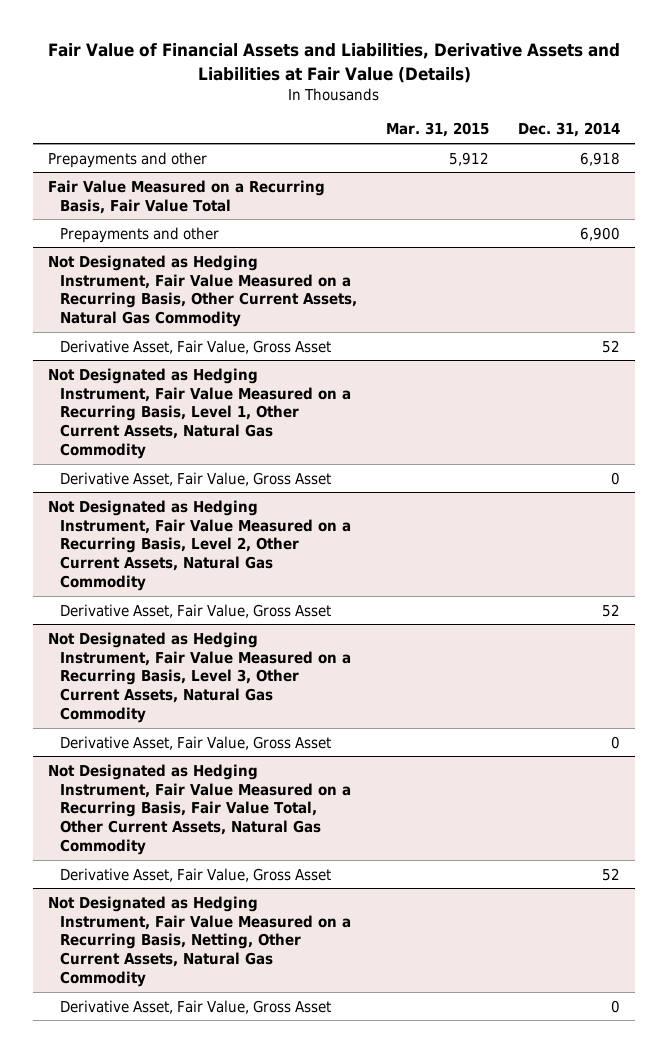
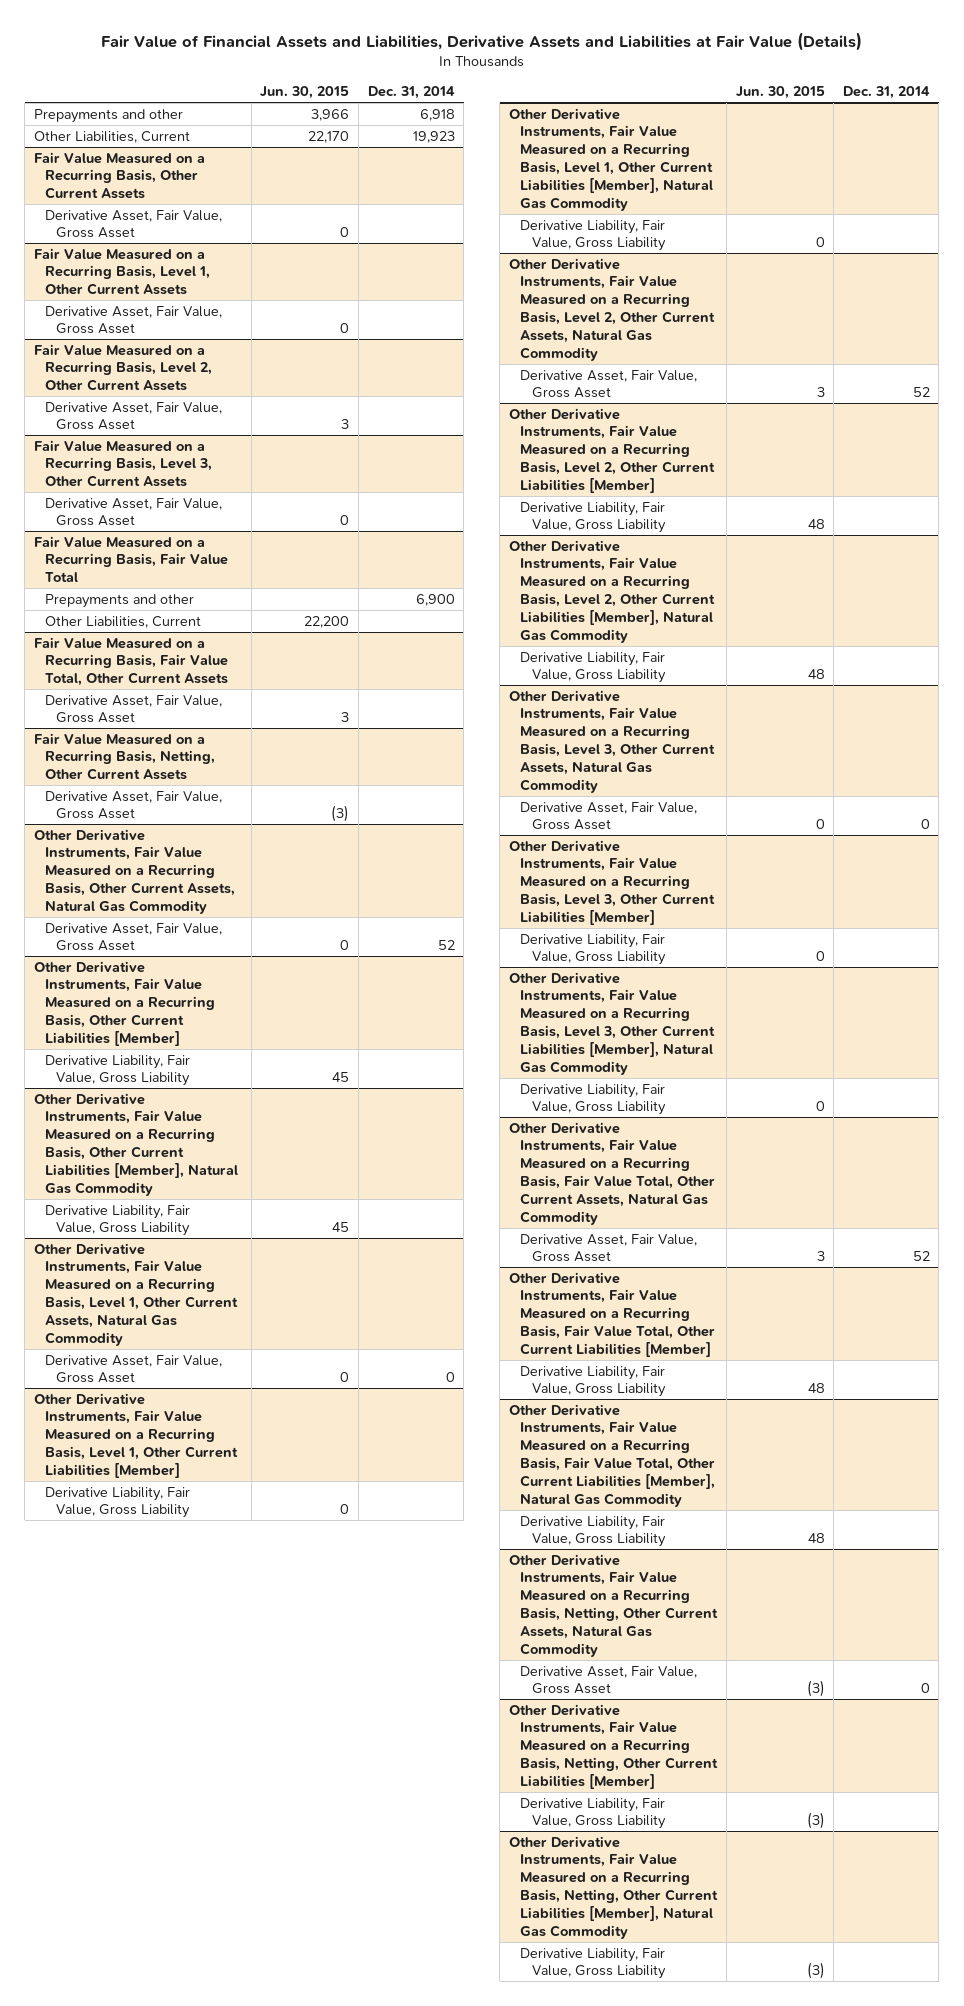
[385,122,489,138] Mar. 31, 2015 -> none
none -> [260,86,350,100] Jun. 30, 2015
none -> [33,130,190,143] Other Liabilities, Current
none -> [33,151,205,200] Fair Value Measured on a Recurring Basis, Other Current Assets
none -> [45,209,223,239] Derivative Asset, Fair Value, Gross Asset
none -> [33,247,211,296] Fair Value Measured on a Recurring Basis, Level 1, Other Current Assets
none -> [45,305,223,335] Derivative Asset, Fair Value, Gross Asset
none -> [33,343,213,392] Fair Value Measured on a Recurring Basis, Level 2, Other Current Assets
none -> [45,401,223,431] Derivative Asset, Fair Value, Gross Asset
none -> [33,439,213,488] Fair Value Measured on a Recurring Basis, Level 3, Other Current Assets
none -> [45,497,223,527] Derivative Asset, Fair Value, Gross Asset
none -> [45,615,202,628] Other Liabilities, Current
none -> [33,636,229,687] Fair Value Measured on a Recurring Basis, Fair Value Total, Other Current Assets
none -> [45,694,223,724] Derivative Asset, Fair Value, Gross Asset
none -> [33,732,216,781] Fair Value Measured on a Recurring Basis, Netting, Other Current Assets
none -> [45,790,223,820] Derivative Asset, Fair Value, Gross Asset
[47,254,357,328] Not Designated as Hedging Instrument, Fair Value Measured on a Recurring Basis, Other Current Assets, Natural Gas Commodity -> [33,828,236,915] Other Derivative Instruments, Fair Value Measured on a Recurring Basis, Other Current Assets, Natural Gas Commodity
none -> [33,960,216,1047] Other Derivative Instruments, Fair Value Measured on a Recurring Basis, Other Current Liabilities [Member]
none -> [45,1054,191,1087] Derivative Liability, Fair Value, Gross Liability
none -> [33,1092,239,1196] Other Derivative Instruments, Fair Value Measured on a Recurring Basis, Other Current Liabilities [Member], Natural Gas Commodity
none -> [45,1204,191,1237] Derivative Liability, Fair Value, Gross Liability
[47,367,351,460] Not Designated as Hedging Instrument, Fair Value Measured on a Recurring Basis, Level 1, Other Current Assets, Natural Gas Commodity -> [33,1242,239,1346] Other Derivative Instruments, Fair Value Measured on a Recurring Basis, Level 1, Other Current Assets, Natural Gas Commodity
none -> [33,1392,239,1479] Other Derivative Instruments, Fair Value Measured on a Recurring Basis, Level 1, Other Current Liabilities [Member]
none -> [45,1486,191,1519] Derivative Liability, Fair Value, Gross Liability
none -> [508,107,714,211] Other Derivative Instruments, Fair Value Measured on a Recurring Basis, Level 1, Other Current Liabilities [Member], Natural Gas Commodity
none -> [520,219,666,252] Derivative Liability, Fair Value, Gross Liability
[47,499,351,592] Not Designated as Hedging Instrument, Fair Value Measured on a Recurring Basis, Level 2, Other Current Assets, Natural Gas Commodity -> [508,257,716,361] Other Derivative Instruments, Fair Value Measured on a Recurring Basis, Level 2, Other Current Assets, Natural Gas Commodity
none -> [508,407,716,494] Other Derivative Instruments, Fair Value Measured on a Recurring Basis, Level 2, Other Current Liabilities [Member]
none -> [520,501,666,534] Derivative Liability, Fair Value, Gross Liability
none -> [508,539,716,643] Other Derivative Instruments, Fair Value Measured on a Recurring Basis, Level 2, Other Current Liabilities [Member], Natural Gas Commodity
none -> [520,651,666,684] Derivative Liability, Fair Value, Gross Liability
[47,631,351,724] Not Designated as Hedging Instrument, Fair Value Measured on a Recurring Basis, Level 3, Other Current Assets, Natural Gas Commodity -> [508,689,716,793] Other Derivative Instruments, Fair Value Measured on a Recurring Basis, Level 3, Other Current Assets, Natural Gas Commodity
none -> [508,839,716,926] Other Derivative Instruments, Fair Value Measured on a Recurring Basis, Level 3, Other Current Liabilities [Member]
none -> [520,933,666,966] Derivative Liability, Fair Value, Gross Liability
none -> [508,971,716,1075] Other Derivative Instruments, Fair Value Measured on a Recurring Basis, Level 3, Other Current Liabilities [Member], Natural Gas Commodity
none -> [520,1083,666,1116] Derivative Liability, Fair Value, Gross Liability
[47,763,351,856] Not Designated as Hedging Instrument, Fair Value Measured on a Recurring Basis, Fair Value Total, Other Current Assets, Natural Gas Commodity -> [508,1121,716,1225] Other Derivative Instruments, Fair Value Measured on a Recurring Basis, Fair Value Total, Other Current Assets, Natural Gas Commodity
none -> [508,1271,716,1358] Other Derivative Instruments, Fair Value Measured on a Recurring Basis, Fair Value Total, Other Current Liabilities [Member]
none -> [520,1365,666,1398] Derivative Liability, Fair Value, Gross Liability
none -> [508,1403,716,1507] Other Derivative Instruments, Fair Value Measured on a Recurring Basis, Fair Value Total, Other Current Liabilities [Member], Natural Gas Commodity
none -> [520,1515,666,1548] Derivative Liability, Fair Value, Gross Liability
[47,895,351,988] Not Designated as Hedging Instrument, Fair Value Measured on a Recurring Basis, Netting, Other Current Assets, Natural Gas Commodity -> [508,1553,719,1657] Other Derivative Instruments, Fair Value Measured on a Recurring Basis, Netting, Other Current Assets, Natural Gas Commodity
none -> [508,1703,719,1790] Other Derivative Instruments, Fair Value Measured on a Recurring Basis, Netting, Other Current Liabilities [Member]
none -> [520,1797,666,1830] Derivative Liability, Fair Value, Gross Liability
none -> [508,1835,719,1939] Other Derivative Instruments, Fair Value Measured on a Recurring Basis, Netting, Other Current Liabilities [Member], Natural Gas Commodity
none -> [520,1947,666,1980] Derivative Liability, Fair Value, Gross Liability

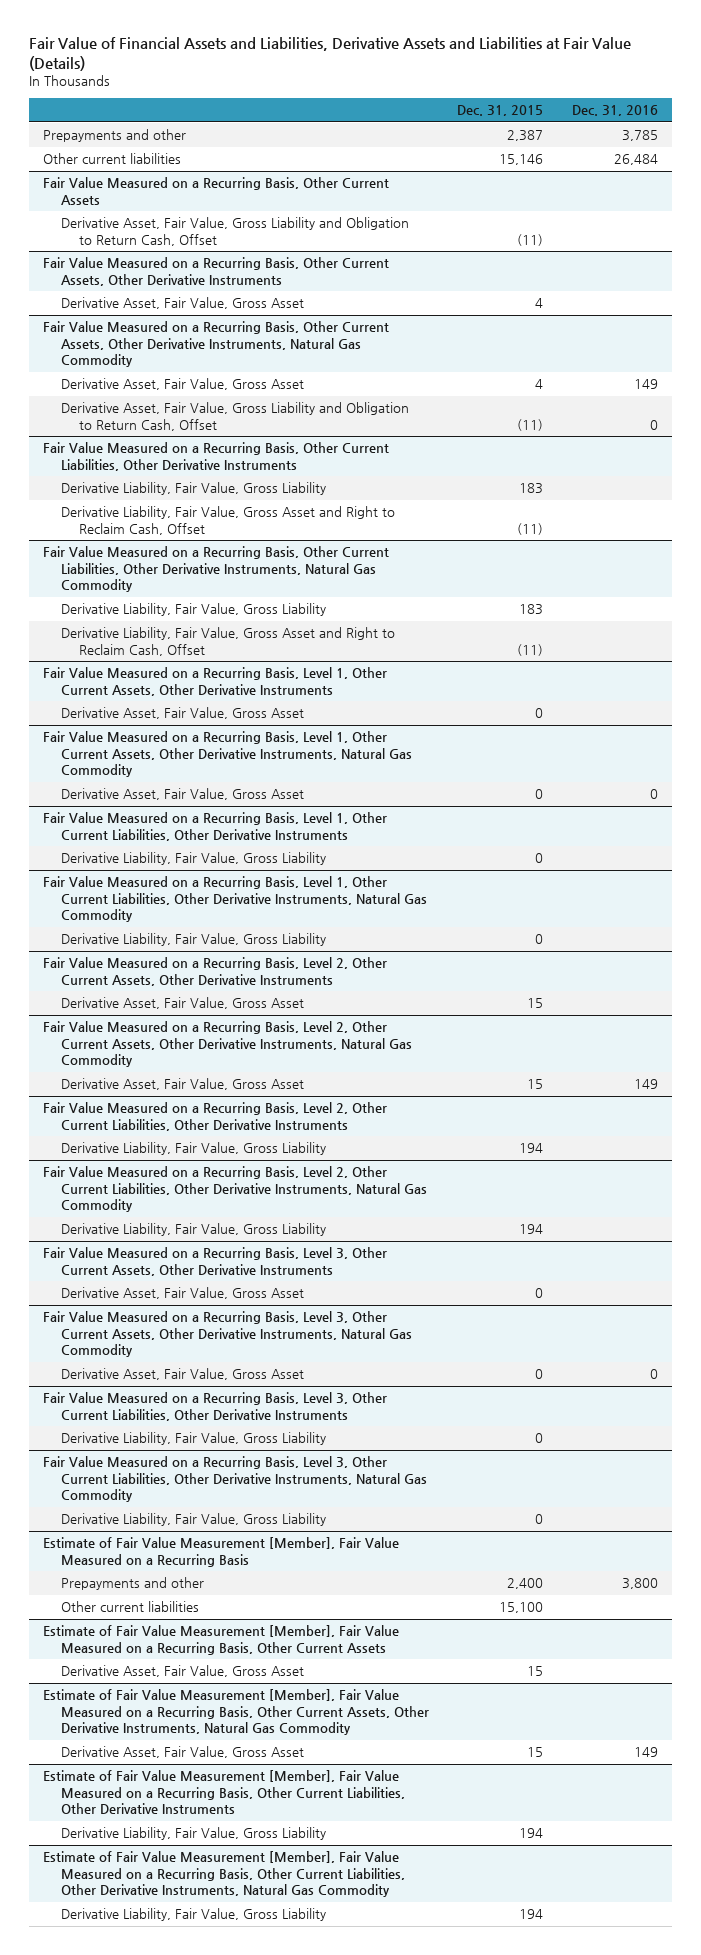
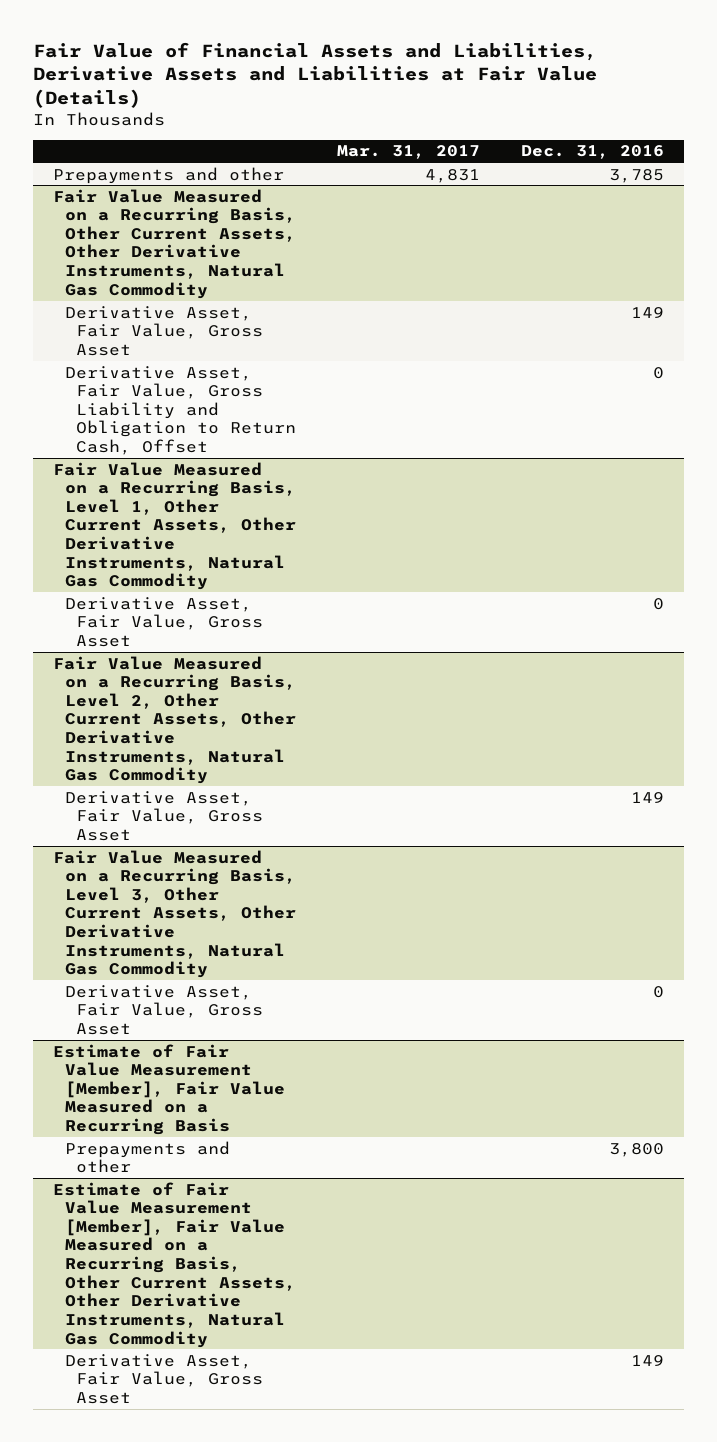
[457,105,544,117] Dec. 31, 2015 -> none
none -> [337,145,481,160] Mar. 31, 2017
[42,153,181,165] Other current liabilities -> none
[42,177,389,205] Fair Value Measured on a Recurring Basis, Other Current Assets -> none
[61,217,410,246] Derivative Asset, Fair Value, Gross Liability and Obligation to Return Cash, Offset -> none
[42,257,389,286] Fair Value Measured on a Recurring Basis, Other Current Assets, Other Derivative Instruments -> none
[61,297,305,310] Derivative Asset, Fair Value, Gross Asset -> none
[42,442,389,471] Fair Value Measured on a Recurring Basis, Other Current Liabilities, Other Derivative Instruments -> none
[61,482,327,496] Derivative Liability, Fair Value, Gross Liability -> none
[61,506,396,535] Derivative Liability, Fair Value, Gross Asset and Right to Reclaim Cash, Offset -> none
[42,546,389,593] Fair Value Measured on a Recurring Basis, Other Current Liabilities, Other Derivative Instruments, Natural Gas Commodity -> none
[61,603,327,617] Derivative Liability, Fair Value, Gross Liability -> none
[61,627,396,656] Derivative Liability, Fair Value, Gross Asset and Right to Reclaim Cash, Offset -> none
[42,667,387,696] Fair Value Measured on a Recurring Basis, Level 1, Other Current Assets, Other Derivative Instruments -> none
[61,707,305,720] Derivative Asset, Fair Value, Gross Asset -> none
[42,812,387,841] Fair Value Measured on a Recurring Basis, Level 1, Other Current Liabilities, Other Derivative Instruments -> none
[61,852,327,866] Derivative Liability, Fair Value, Gross Liability -> none
[42,876,428,923] Fair Value Measured on a Recurring Basis, Level 1, Other Current Liabilities, Other Derivative Instruments, Natural Gas Commodity -> none
[61,933,327,947] Derivative Liability, Fair Value, Gross Liability -> none
[42,957,387,986] Fair Value Measured on a Recurring Basis, Level 2, Other Current Assets, Other Derivative Instruments -> none
[61,997,305,1010] Derivative Asset, Fair Value, Gross Asset -> none
[42,1102,387,1131] Fair Value Measured on a Recurring Basis, Level 2, Other Current Liabilities, Other Derivative Instruments -> none
[61,1142,327,1156] Derivative Liability, Fair Value, Gross Liability -> none
[42,1166,428,1213] Fair Value Measured on a Recurring Basis, Level 2, Other Current Liabilities, Other Derivative Instruments, Natural Gas Commodity -> none
[61,1223,327,1237] Derivative Liability, Fair Value, Gross Liability -> none
[42,1247,387,1276] Fair Value Measured on a Recurring Basis, Level 3, Other Current Assets, Other Derivative Instruments -> none
[61,1287,305,1300] Derivative Asset, Fair Value, Gross Asset -> none
[42,1392,387,1421] Fair Value Measured on a Recurring Basis, Level 3, Other Current Liabilities, Other Derivative Instruments -> none
[61,1432,327,1446] Derivative Liability, Fair Value, Gross Liability -> none
[42,1456,428,1503] Fair Value Measured on a Recurring Basis, Level 3, Other Current Liabilities, Other Derivative Instruments, Natural Gas Commodity -> none
[61,1513,327,1527] Derivative Liability, Fair Value, Gross Liability -> none
[61,1601,200,1613] Other current liabilities -> none
[42,1625,399,1655] Estimate of Fair Value Measurement [Member], Fair Value Measured on a Recurring Basis, Other Current Assets -> none
[61,1665,305,1678] Derivative Asset, Fair Value, Gross Asset -> none
[42,1770,406,1815] Estimate of Fair Value Measurement [Member], Fair Value Measured on a Recurring Basis, Other Current Liabilities, Other Derivative Instruments -> none
[61,1827,327,1841] Derivative Liability, Fair Value, Gross Liability -> none
[42,1851,406,1898] Estimate of Fair Value Measurement [Member], Fair Value Measured on a Recurring Basis, Other Current Liabilities, Other Derivative Instruments, Natural Gas Commodity -> none
[61,1908,327,1922] Derivative Liability, Fair Value, Gross Liability -> none

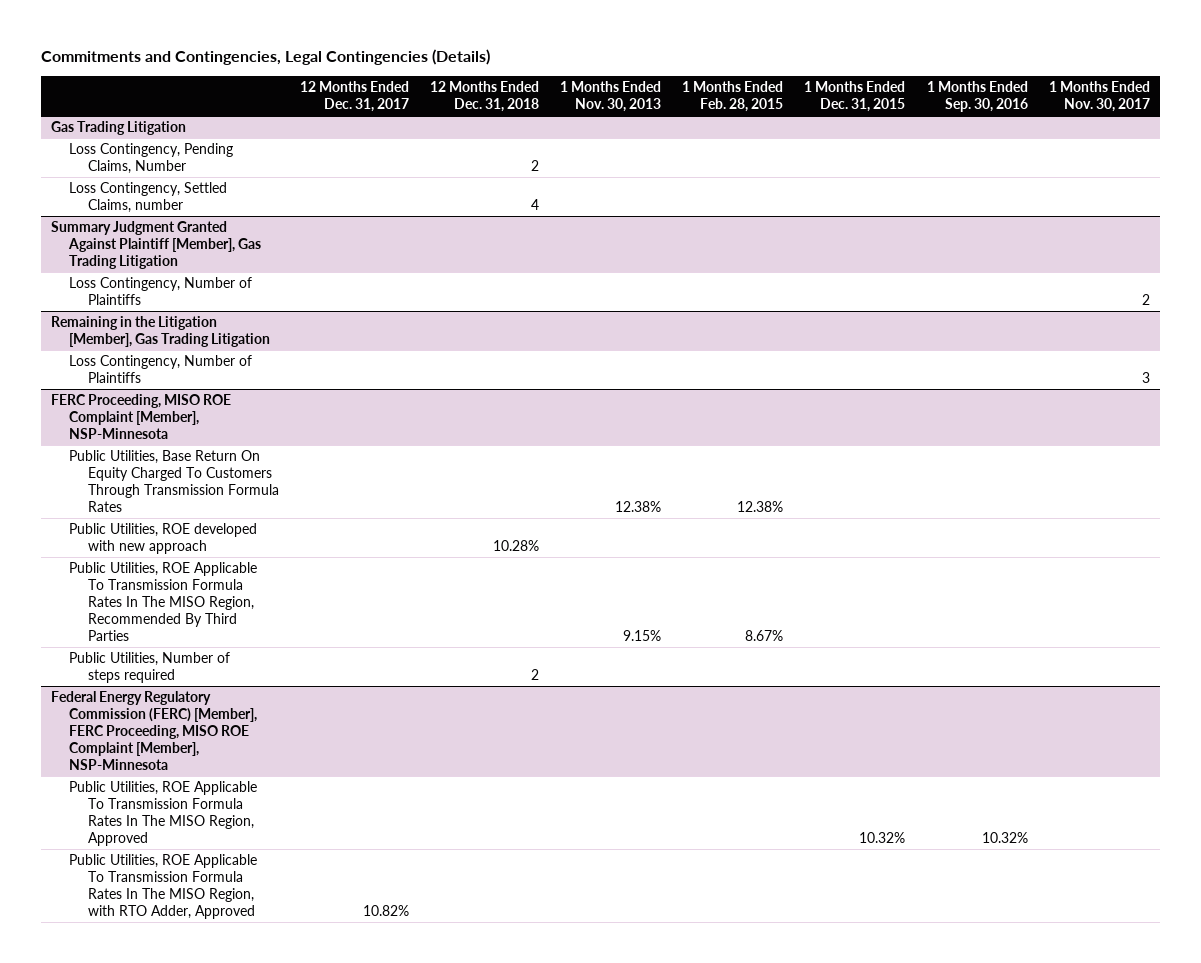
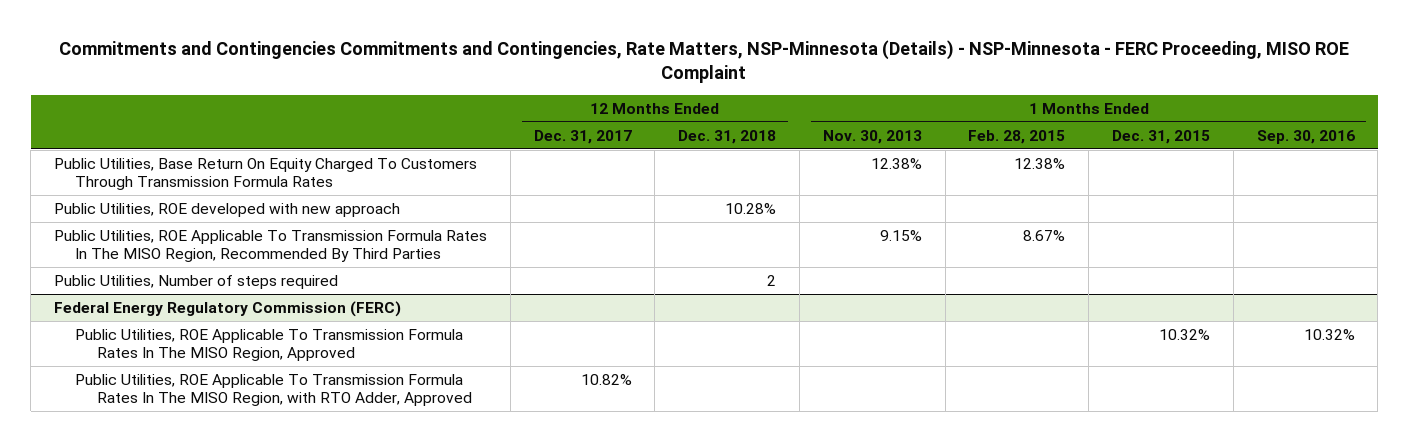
[40,49,490,66] Commitments and Contingencies, Legal Contingencies (Details) -> [59,39,1350,83] Commitments and Contingencies Commitments and Contingencies, Rate Matters, NSP-Minnesota (Details) - NSP-Minnesota - FERC Proceeding, MISO ROE Complaint
[1048,81,1150,113] 1 Months Ended Nov. 30, 2017 -> none
[51,120,187,135] Gas Trading Litigation -> none
[69,142,234,174] Loss Contingency, Pending Claims, Number -> none
[69,181,228,213] Loss Contingency, Settled Claims, number -> none
[51,220,262,269] Summary Judgment Granted Against Plaintiff [Member], Gas Trading Litigation -> none
[69,276,253,305] Loss Contingency, Number of Plaintiffs -> none
[51,315,271,347] Remaining in the Litigation [Member], Gas Trading Litigation -> none
[69,354,253,383] Loss Contingency, Number of Plaintiffs -> none
[51,393,232,439] FERC Proceeding, MISO ROE Complaint [Member], NSP-Minnesota -> none
[51,690,258,770] Federal Energy Regulatory Commission (FERC) [Member], FERC Proceeding, MISO ROE Complaint [Member], NSP-Minnesota -> [54,301,402,318] Federal Energy Regulatory Commission (FERC)

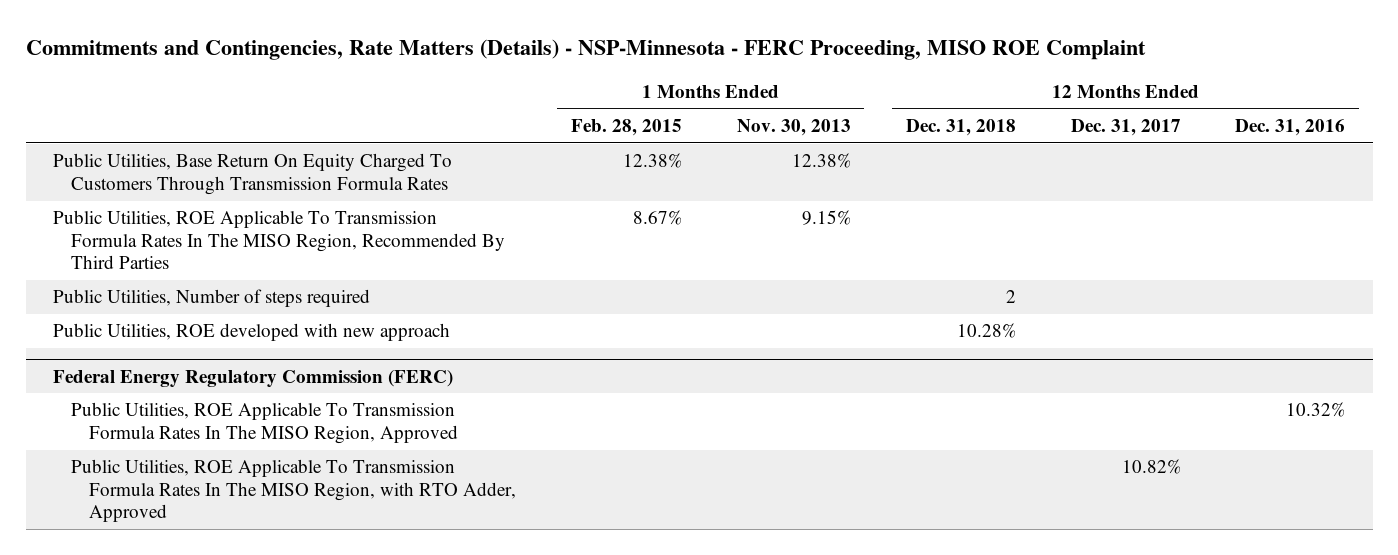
[59,39,1350,83] Commitments and Contingencies Commitments and Contingencies, Rate Matters, NSP-Minnesota (Details) - NSP-Minnesota - FERC Proceeding, MISO ROE Complaint -> [25,39,1146,61] Commitments and Contingencies, Rate Matters (Details) - NSP-Minnesota - FERC Proceeding, MISO ROE Complaint
[1112,129,1211,144] Dec. 31, 2015 -> none
[1256,129,1355,144] Sep. 30, 2016 -> none
none -> [1235,118,1346,136] Dec. 31, 2016
[54,203,401,218] Public Utilities, ROE developed with new approach -> [53,323,451,342] Public Utilities, ROE developed with new approach

